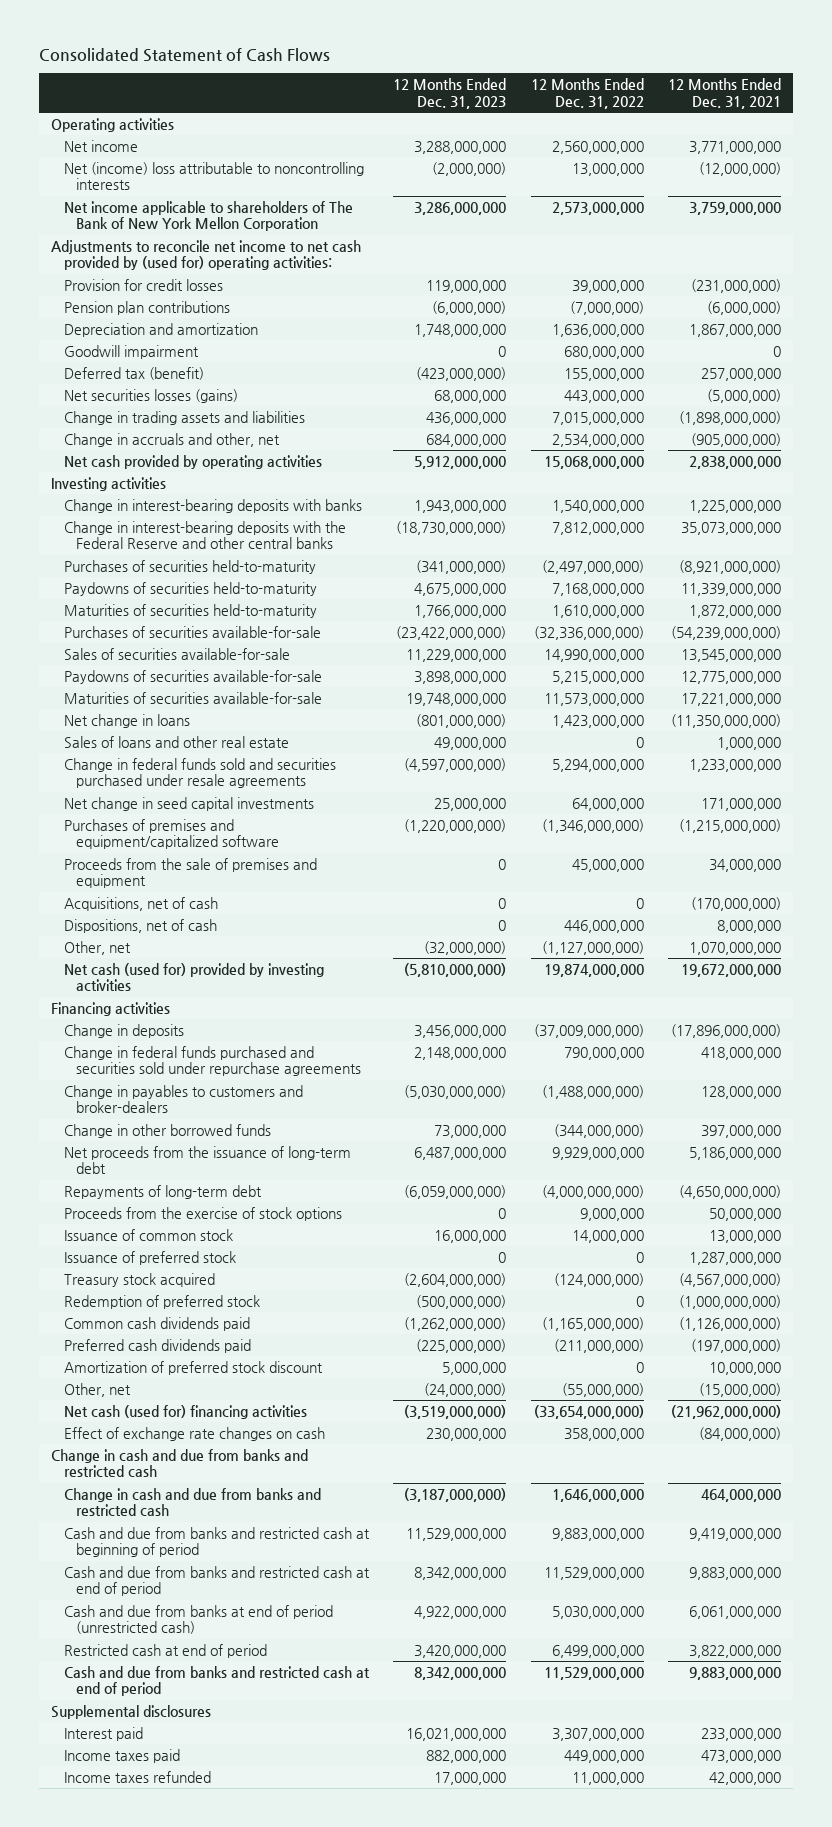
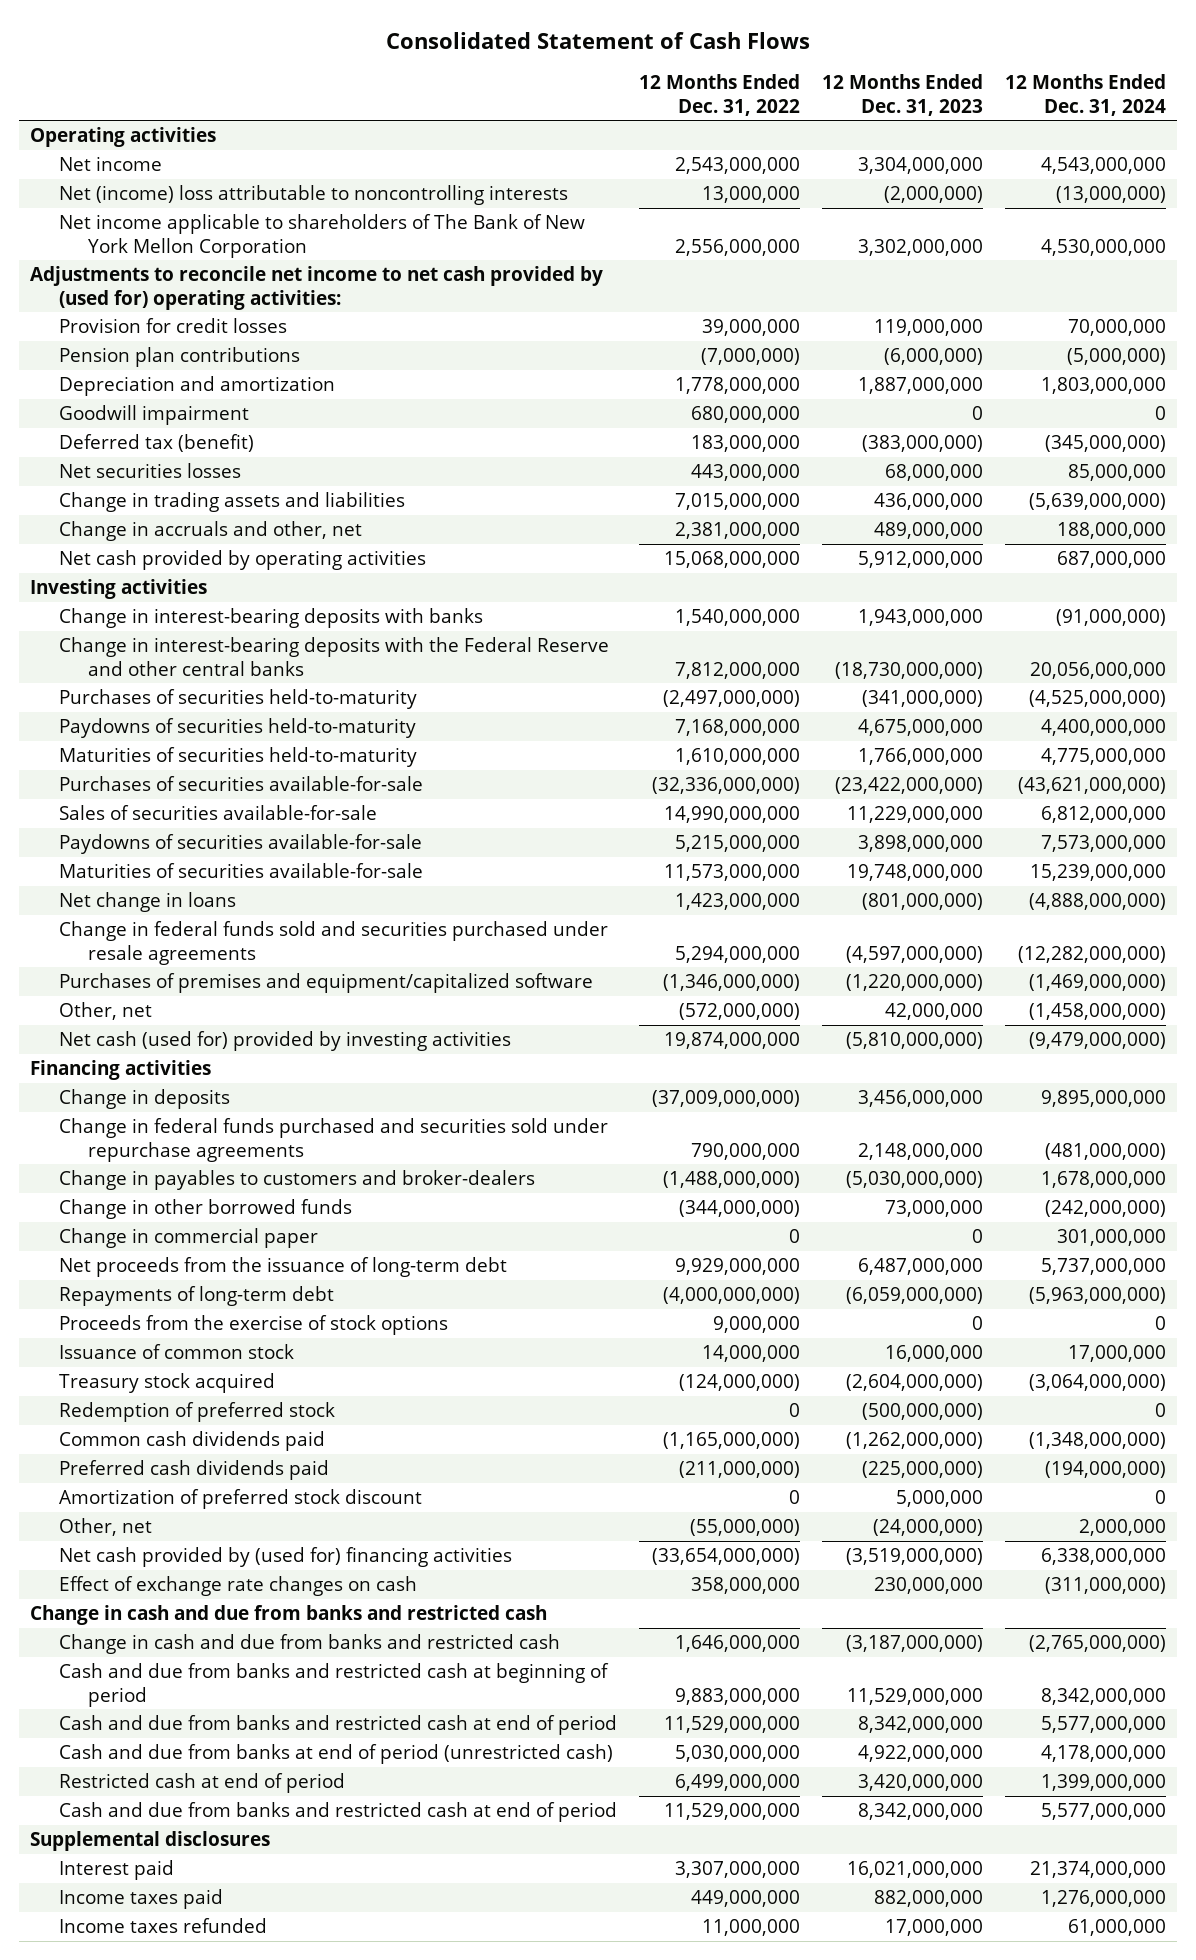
[667,78,781,109] 12 Months Ended Dec. 31, 2021 -> none
none -> [1005,73,1167,116] 12 Months Ended Dec. 31, 2024
[414,140,507,154] 3,288,000,000 -> [858,157,984,175] 3,304,000,000
[551,140,644,154] 2,560,000,000 -> [675,157,801,175] 2,543,000,000
[414,201,507,215] 3,286,000,000 -> [858,238,984,256] 3,302,000,000
[551,201,644,215] 2,573,000,000 -> [675,238,801,256] 2,556,000,000
[414,323,507,337] 1,748,000,000 -> [858,377,984,395] 1,887,000,000
[551,323,644,337] 1,636,000,000 -> [675,377,801,395] 1,778,000,000
[416,366,507,381] (423,000,000) -> [862,435,984,453] (383,000,000)
[563,367,644,381] 155,000,000 -> [691,435,801,453] 183,000,000
[63,388,238,403] Net securities losses (gains) -> [58,463,241,479] Net securities losses
[426,433,507,447] 684,000,000 -> [874,522,984,540] 489,000,000
[551,433,644,447] 2,534,000,000 -> [675,522,801,540] 2,381,000,000
[63,735,289,748] Sales of loans and other real estate -> none
[63,796,314,811] Net change in seed capital investments -> none
[63,857,317,889] Proceeds from the sale of premises and equipment -> none
[63,896,218,911] Acquisitions, net of cash -> none
[63,918,217,933] Dispositions, net of cash -> none
[424,940,507,955] (32,000,000) -> [885,1003,984,1021] 42,000,000
[541,940,644,955] (1,127,000,000) -> [679,1003,801,1021] (572,000,000)
none -> [58,1228,318,1249] Change in commercial paper
[63,1250,236,1265] Issuance of preferred stock -> none
[63,1404,307,1419] Net cash (used for) financing activities -> [58,1547,512,1568] Net cash provided by (used for) financing activities

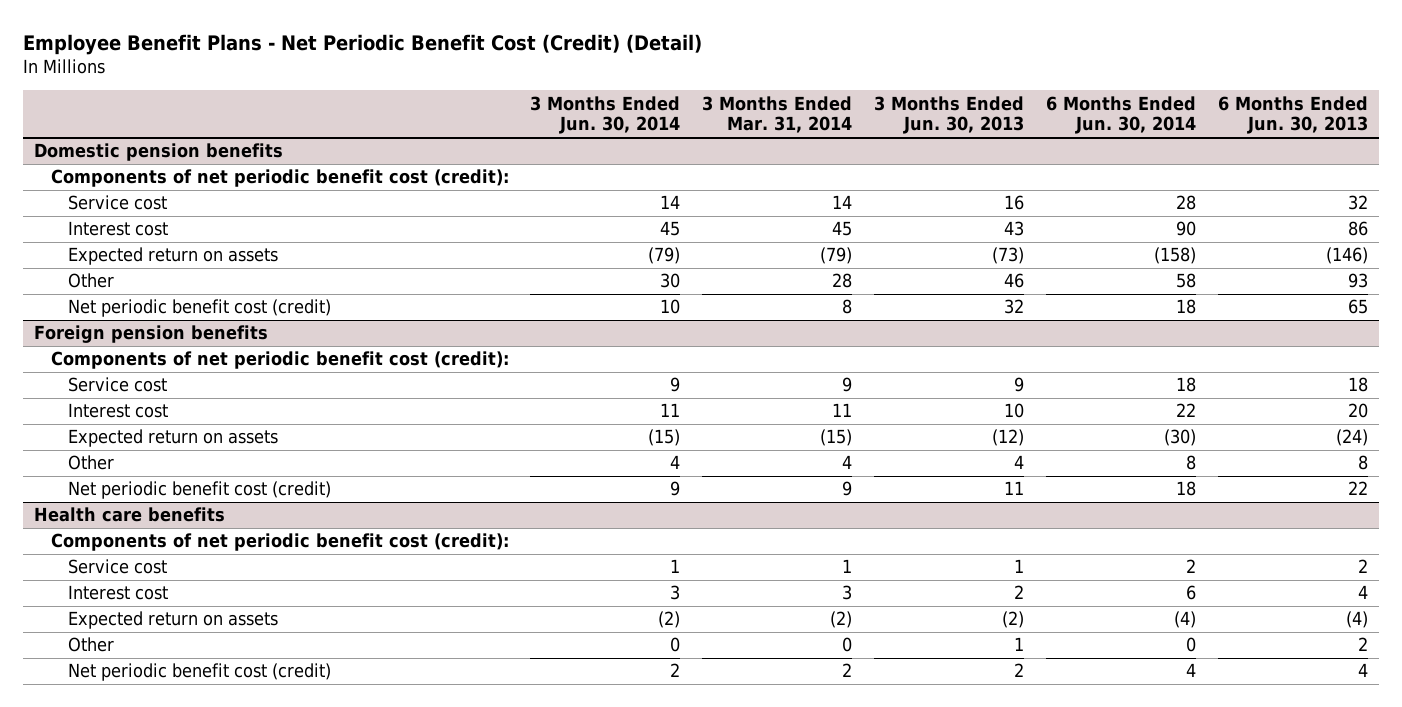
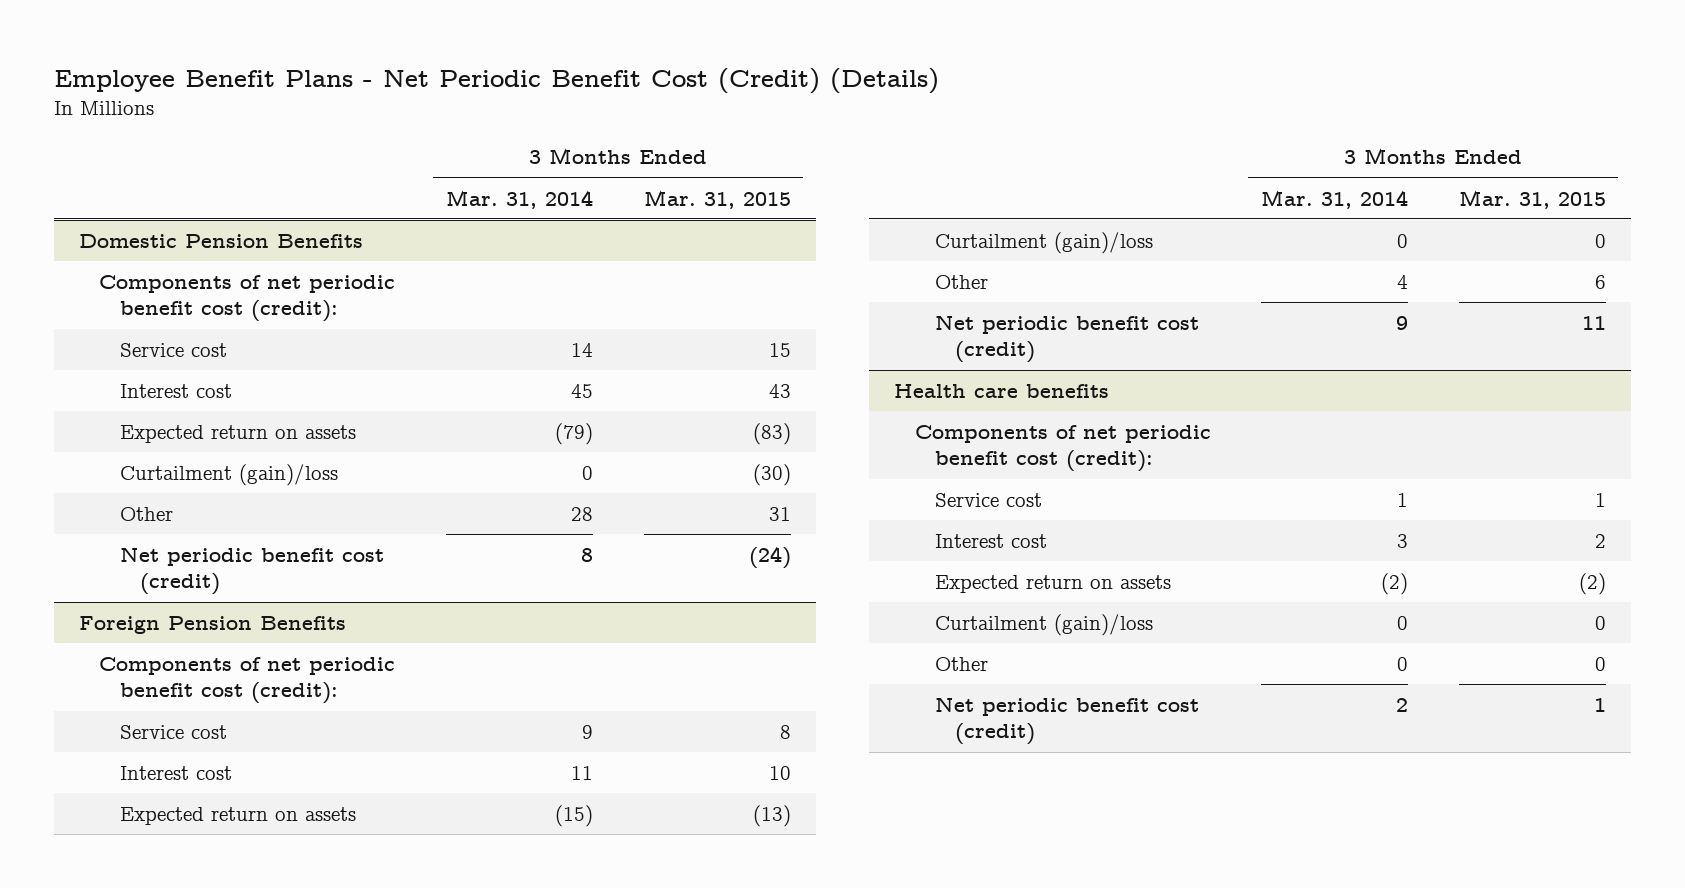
[22,33,702,55] Employee Benefit Plans - Net Periodic Benefit Cost (Credit) (Detail) -> [53,67,939,94] Employee Benefit Plans - Net Periodic Benefit Cost (Credit) (Details)
[530,95,681,135] 3 Months Ended Jun. 30, 2014 -> none
[874,95,1025,135] 3 Months Ended Jun. 30, 2013 -> none
[1045,95,1196,135] 6 Months Ended Jun. 30, 2014 -> none
[1217,95,1368,135] 6 Months Ended Jun. 30, 2013 -> none
none -> [643,189,791,209] Mar. 31, 2015
[33,143,283,162] Domestic pension benefits -> [78,233,363,248] Domestic Pension Benefits
none -> [119,463,338,486] Curtailment (gain)/loss
[33,325,268,344] Foreign pension benefits -> [78,615,346,634] Foreign Pension Benefits
none -> [934,231,1153,254] Curtailment (gain)/loss
none -> [934,613,1153,636] Curtailment (gain)/loss

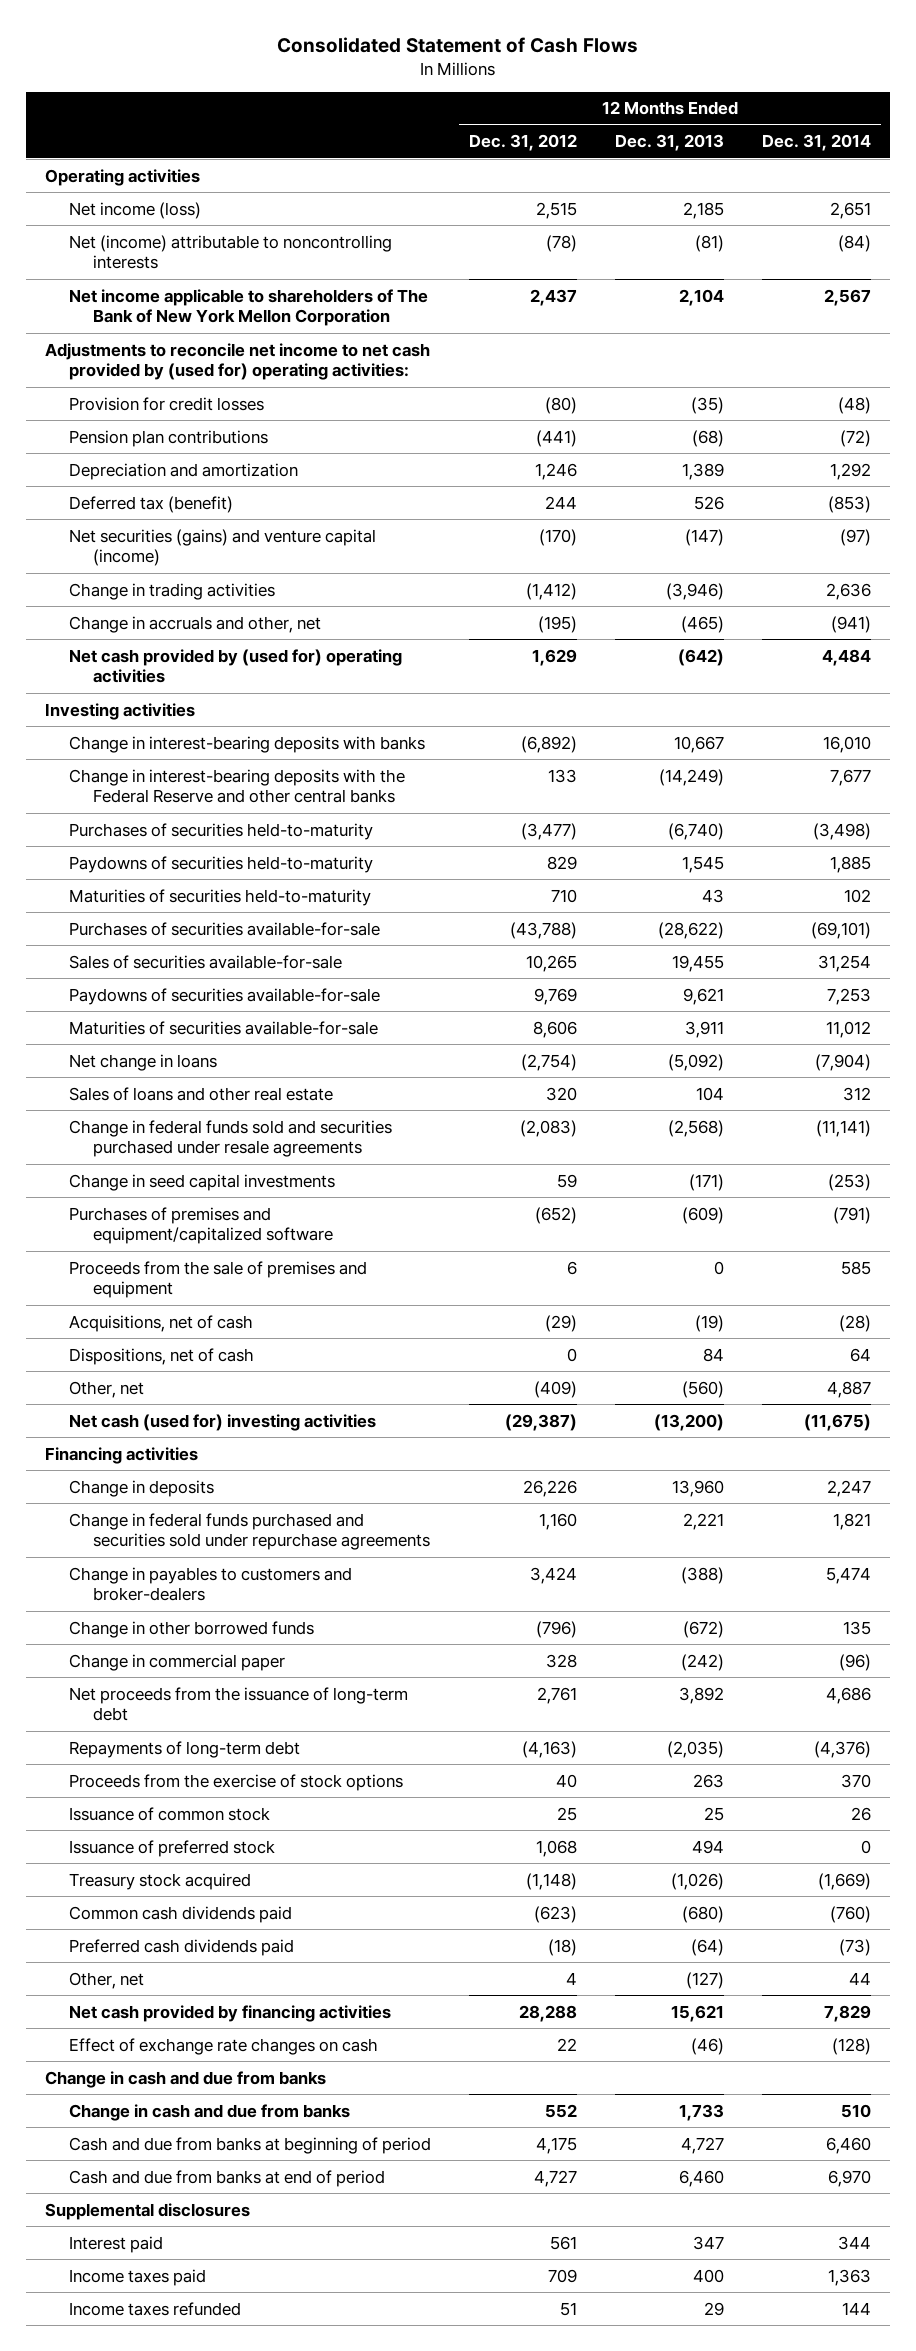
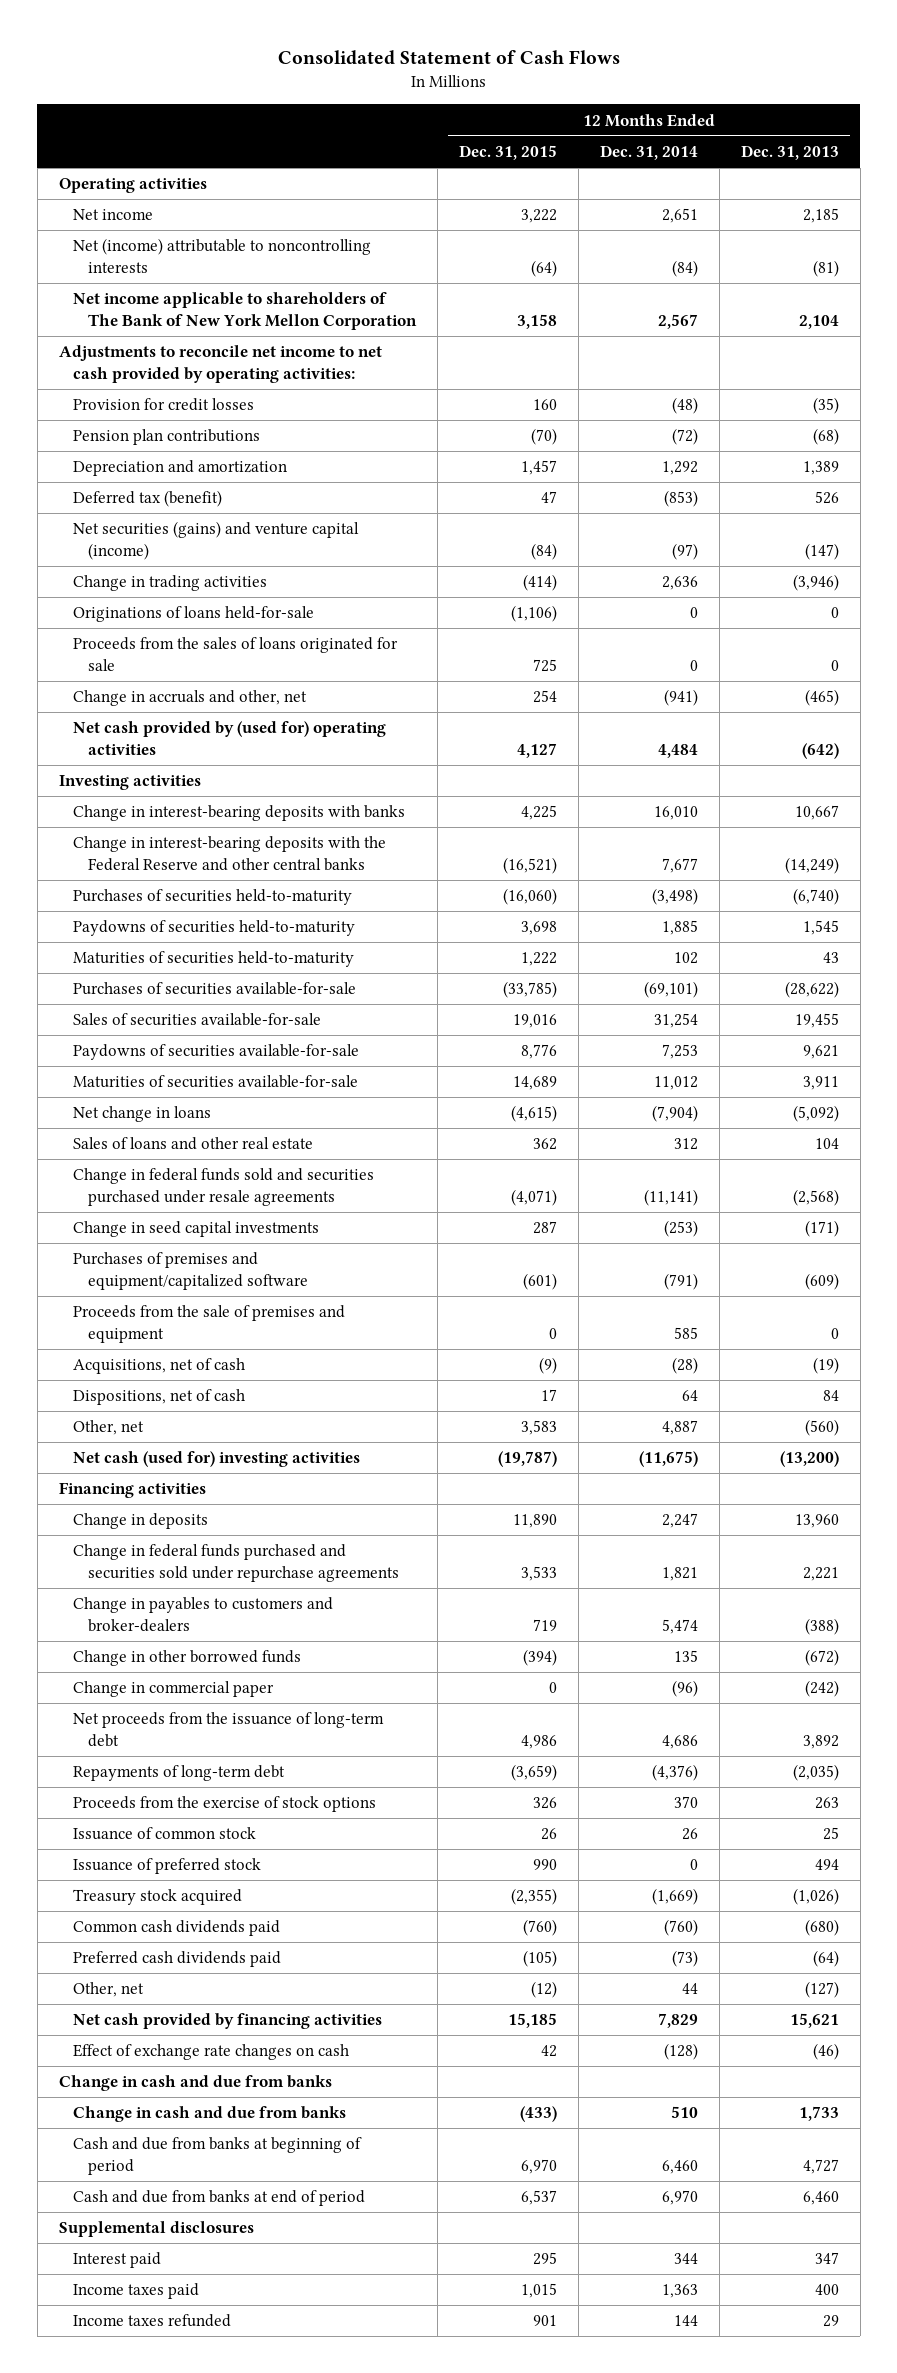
[468,134,577,152] Dec. 31, 2012 -> none
none -> [458,144,557,160] Dec. 31, 2015
[68,201,201,219] Net income (loss) -> [73,209,154,221] Net income
[44,342,430,381] Adjustments to reconcile net income to net cash provided by (used for) operating activities: -> [58,345,382,384] Adjustments to reconcile net income to net cash provided by operating activities:
none -> [73,606,315,623] Originations of loans held-for-sale
none -> [73,637,399,672] Proceeds from the sales of loans originated for sale

